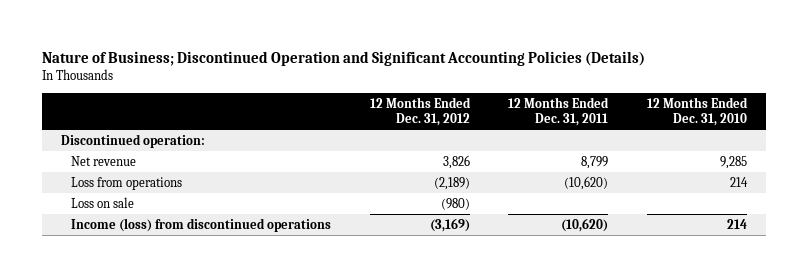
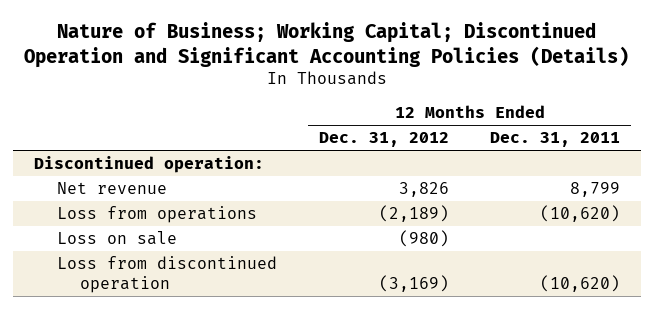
[42,50,646,66] Nature of Business; Discontinued Operation and Significant Accounting Policies (Details) -> [24,21,630,68] Nature of Business; Working Capital; Discontinued Operation and Significant Accounting Policies (Details)
[647,97,749,127] 12 Months Ended Dec. 31, 2010 -> none
[71,217,332,232] Income (loss) from discontinued operations -> [57,256,278,293] Loss from discontinued operation

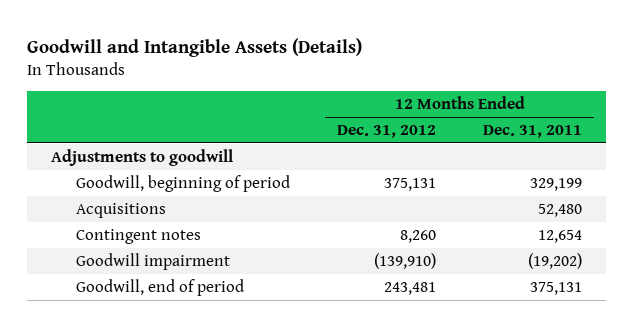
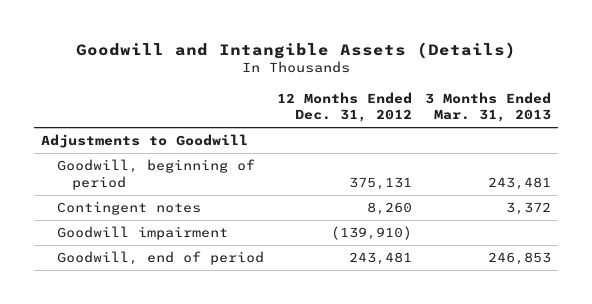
[483,125,583,139] Dec. 31, 2011 -> none
none -> [425,91,552,123] 3 Months Ended Mar. 31, 2013
[50,148,233,166] Adjustments to goodwill -> [41,134,249,149] Adjustments to Goodwill
[75,202,166,218] Acquisitions -> none

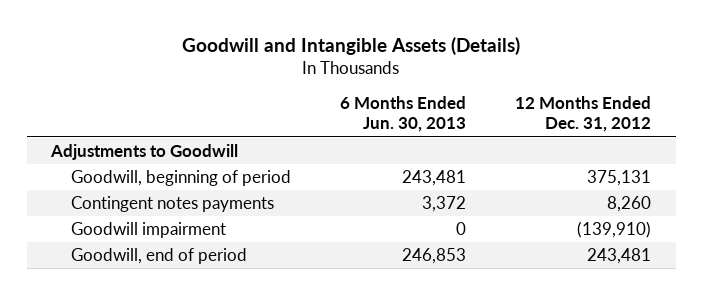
[425,91,552,123] 3 Months Ended Mar. 31, 2013 -> none
none -> [340,96,467,133] 6 Months Ended Jun. 30, 2013
[56,201,201,216] Contingent notes -> [71,195,275,212] Contingent notes payments

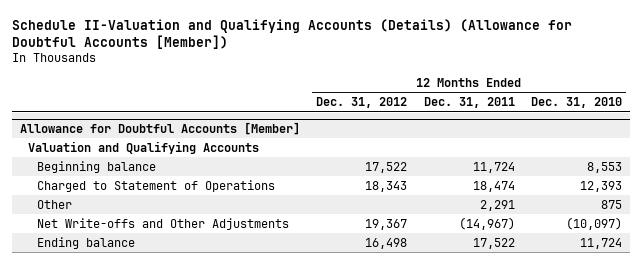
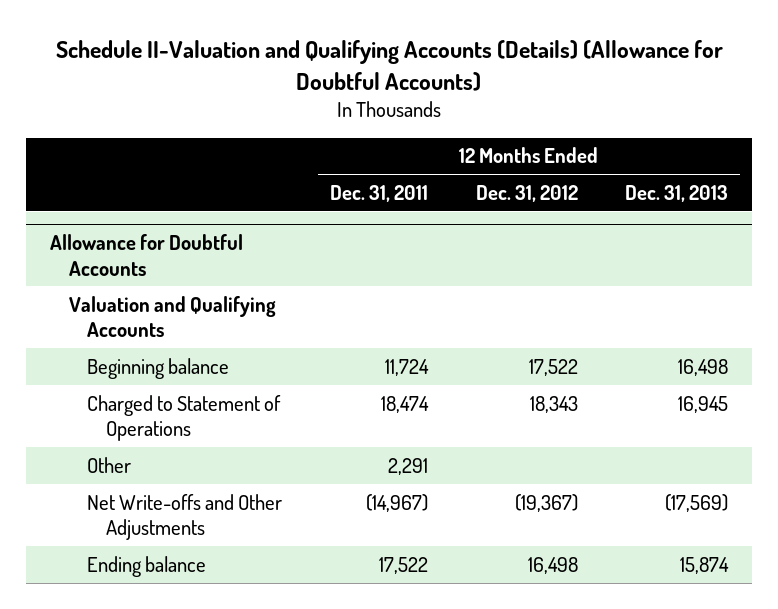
[12,18,573,50] Schedule II-Valuation and Qualifying Accounts (Details) (Allowance for Doubtful Accounts [Member]) -> [56,40,724,91] Schedule II-Valuation and Qualifying Accounts (Details) (Allowance for Doubtful Accounts)
[530,97,622,109] Dec. 31, 2010 -> none
none -> [625,184,729,202] Dec. 31, 2013
[20,122,301,136] Allowance for Doubtful Accounts [Member] -> [50,234,244,276] Allowance for Doubtful Accounts
[365,218,408,230] 19,367 -> [514,493,578,512] (19,367)

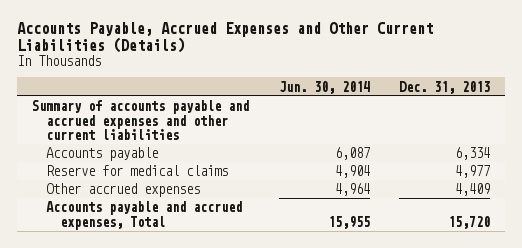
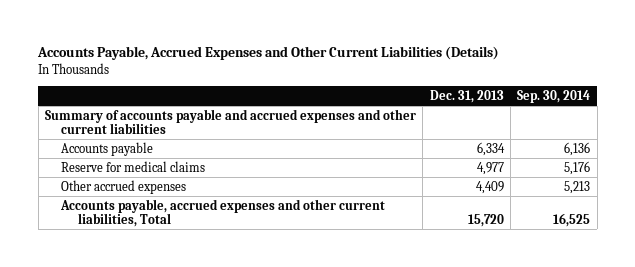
[278,80,370,94] Jun. 30, 2014 -> none
none -> [517,90,591,104] Sep. 30, 2014
[46,201,243,230] Accounts payable and accrued expenses, Total -> [60,198,386,227] Accounts payable, accrued expenses and other current liabilities, Total

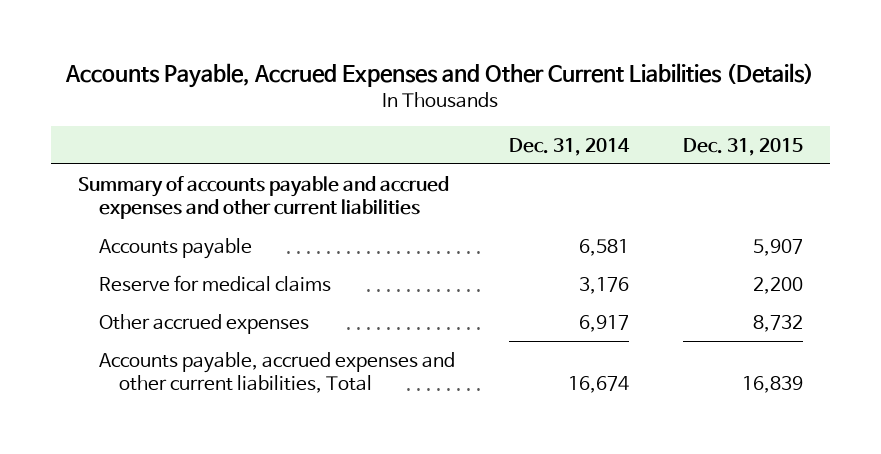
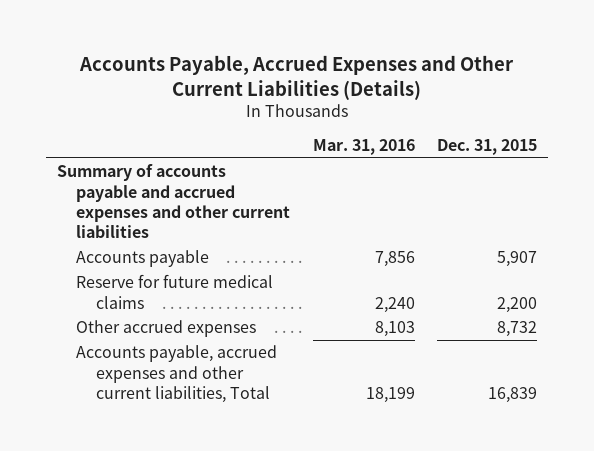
[508,137,630,156] Dec. 31, 2014 -> none
none -> [312,139,415,156] Mar. 31, 2016
[98,274,331,292] Reserve for medical claims -> [76,274,274,309] Reserve for future medical claims

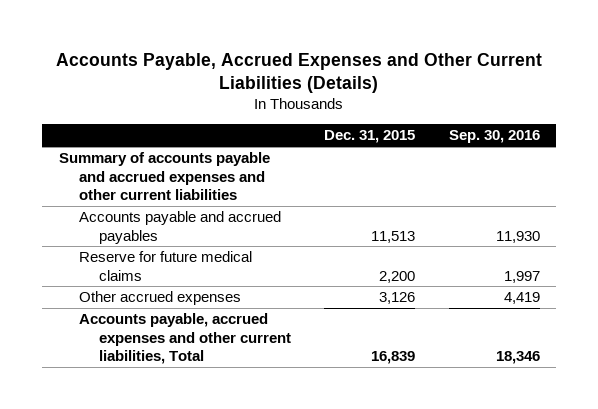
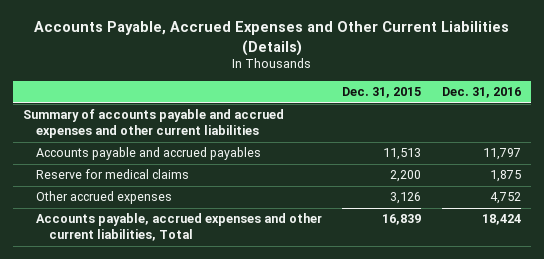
[448,130,540,144] Sep. 30, 2016 -> none
none -> [441,87,521,99] Dec. 31, 2016
[79,251,253,281] Reserve for future medical claims -> [36,169,190,180] Reserve for medical claims

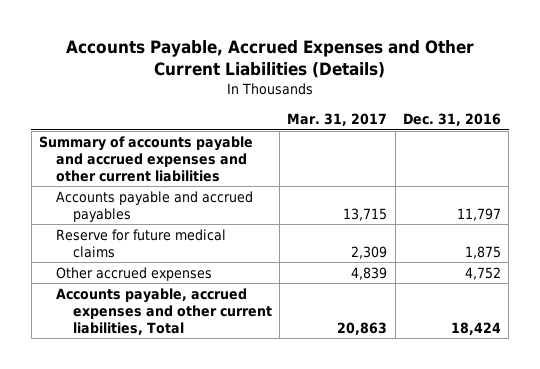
[342,87,422,99] Dec. 31, 2015 -> none
none -> [287,113,388,127] Mar. 31, 2017
[36,169,190,180] Reserve for medical claims -> [55,228,226,258] Reserve for future medical claims

